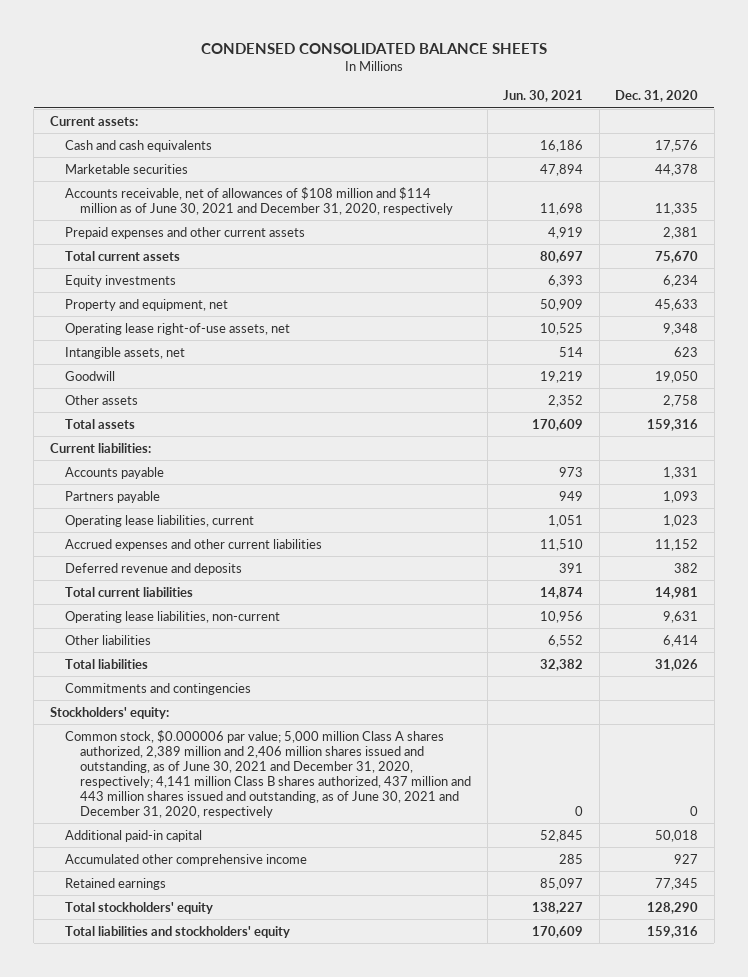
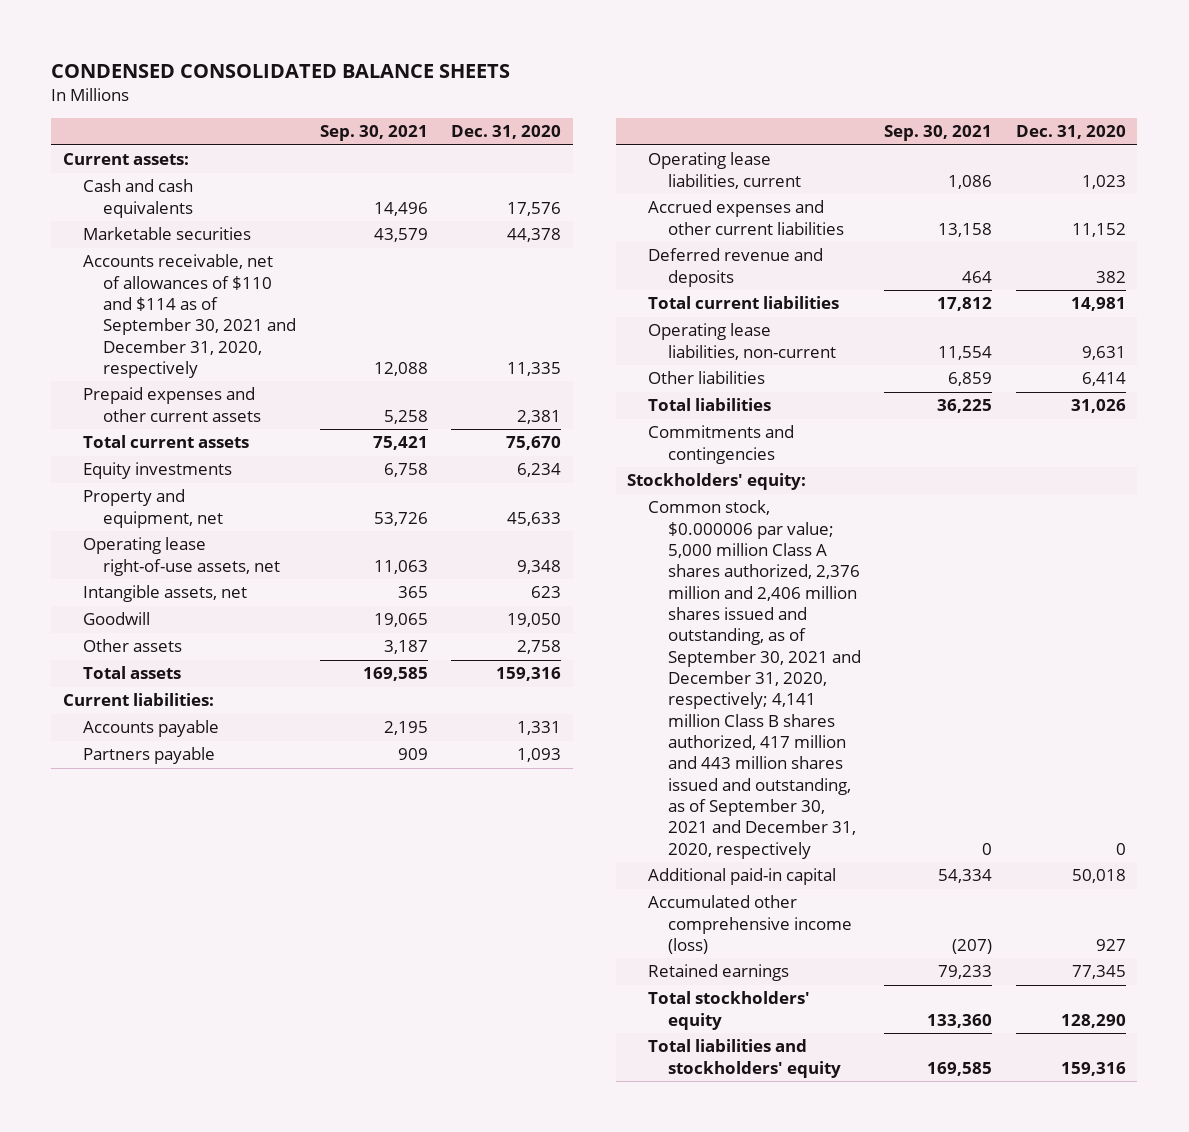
[503,90,584,103] Jun. 30, 2021 -> none
none -> [319,125,428,142] Sep. 30, 2021
[64,186,454,215] Accounts receivable, net of allowances of $108 million and $114 million as of June 30, 2021 and December 31, 2020, respectively -> [83,254,297,379] Accounts receivable, net of allowances of $110 and $114 as of September 30, 2021 and December 31, 2020, respectively
[64,729,472,818] Common stock, $0.000006 par value; 5,000 million Class A shares authorized, 2,389 million and 2,406 million shares issued and outstanding, as of June 30, 2021 and December 31, 2020, respectively; 4,141 million Class B shares authorized, 437 million and 443 million shares issued and outstanding, as of June 30, 2021 and December 31, 2020, respectively -> [647,500,861,859] Common stock, $0.000006 par value; 5,000 million Class A shares authorized, 2,376 million and 2,406 million shares issued and outstanding, as of September 30, 2021 and December 31, 2020, respectively; 4,141 million Class B shares authorized, 417 million and 443 million shares issued and outstanding, as of September 30, 2021 and December 31, 2020, respectively
[64,853,307,866] Accumulated other comprehensive income -> [647,895,852,955] Accumulated other comprehensive income (loss)

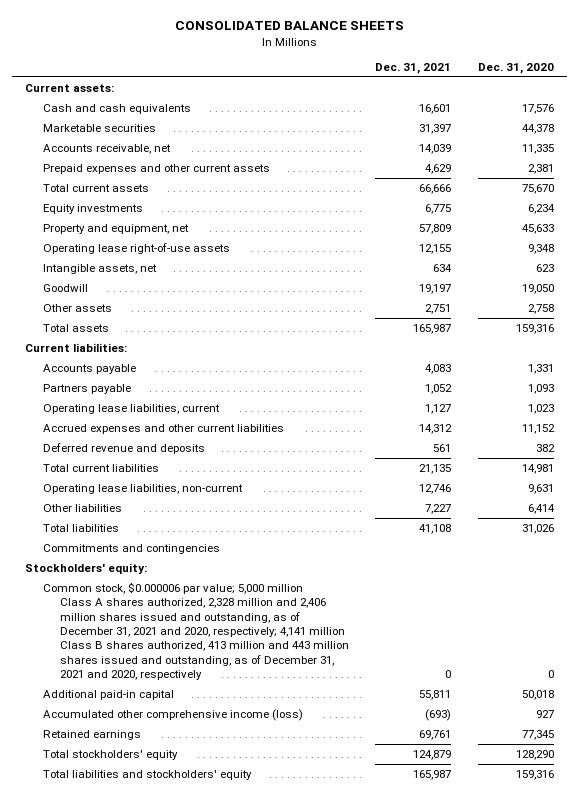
[51,63,511,78] CONDENSED CONSOLIDATED BALANCE SHEETS -> [174,21,404,31] CONSOLIDATED BALANCE SHEETS
[319,125,428,142] Sep. 30, 2021 -> none
none -> [375,63,452,75] Dec. 31, 2021
[83,254,297,379] Accounts receivable, net of allowances of $110 and $114 as of September 30, 2021 and December 31, 2020, respectively -> [42,143,171,154] Accounts receivable, net
[83,537,281,576] Operating lease right-of-use assets, net -> [42,242,230,254] Operating lease right-of-use assets
[647,500,861,859] Common stock, $0.000006 par value; 5,000 million Class A shares authorized, 2,376 million and 2,406 million shares issued and outstanding, as of September 30, 2021 and December 31, 2020, respectively; 4,141 million Class B shares authorized, 417 million and 443 million shares issued and outstanding, as of September 30, 2021 and December 31, 2020, respectively -> [42,581,349,681] Common stock, $0.000006 par value; 5,000 million Class A shares authorized, 2,328 million and 2,406 million shares issued and outstanding, as of December 31, 2021 and 2020, respectively; 4,141 million Class B shares authorized, 413 million and 443 million shares issued and outstanding, as of December 31, 2021 and 2020, respectively

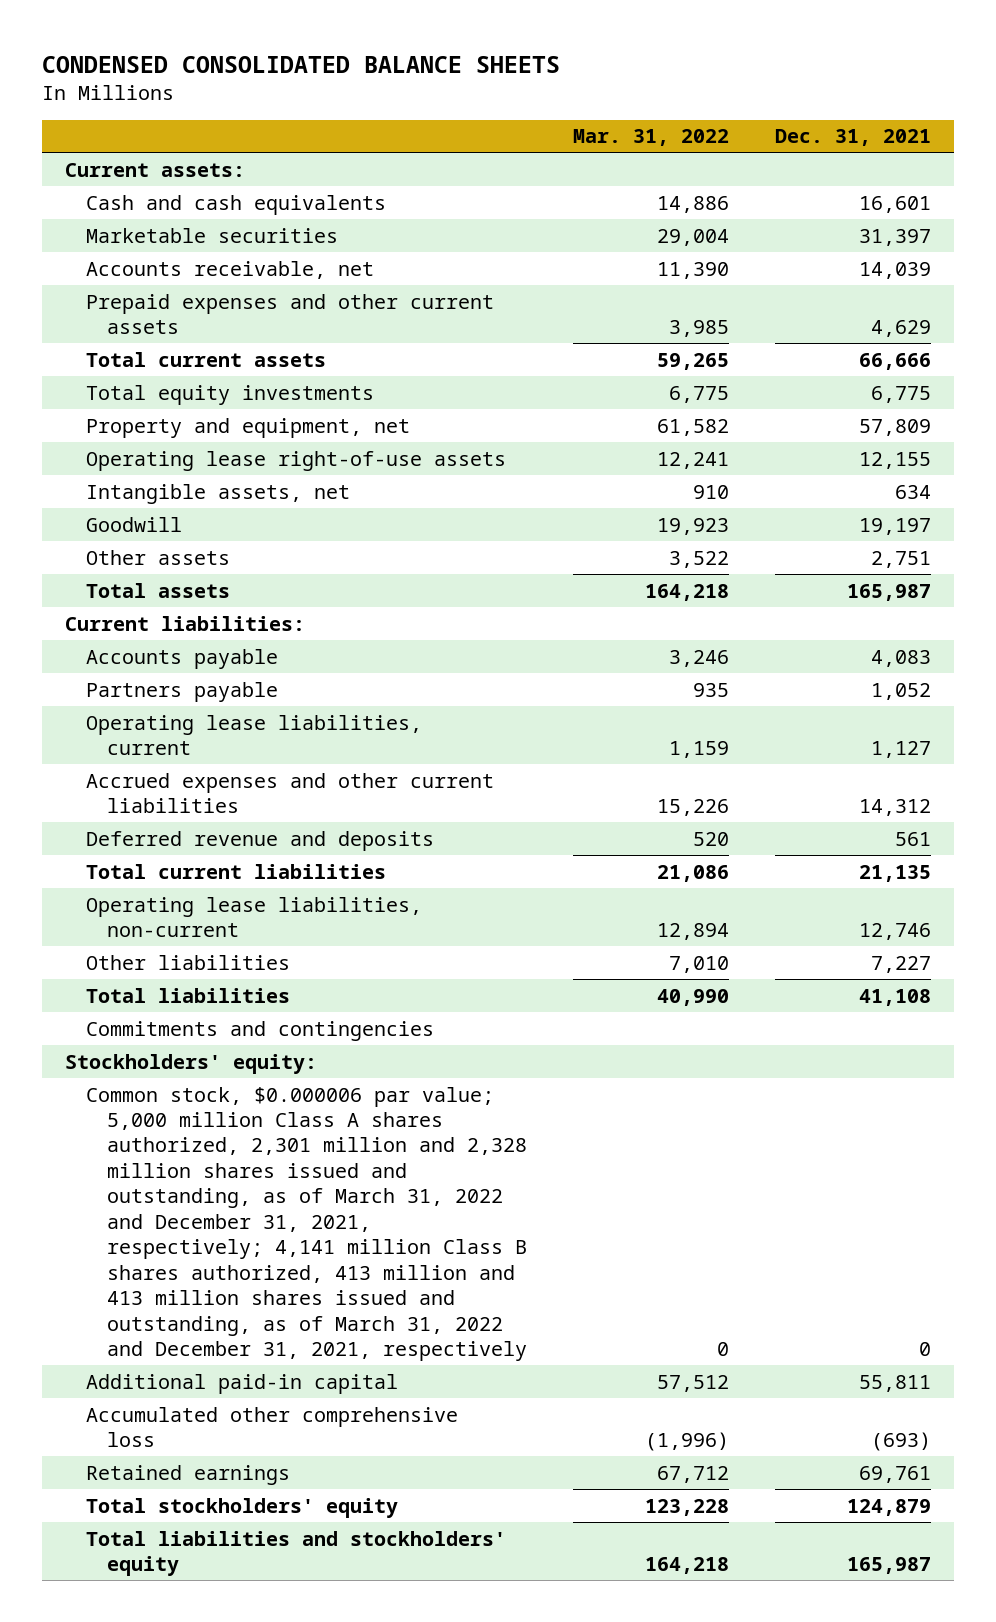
[174,21,404,31] CONSOLIDATED BALANCE SHEETS -> [41,55,560,73] CONDENSED CONSOLIDATED BALANCE SHEETS
[478,63,555,75] Dec. 31, 2020 -> none
none -> [572,129,729,147] Mar. 31, 2022
[42,203,143,214] Equity investments -> [85,384,374,405] Total equity investments
[42,581,349,681] Common stock, $0.000006 par value; 5,000 million Class A shares authorized, 2,328 million and 2,406 million shares issued and outstanding, as of December 31, 2021 and 2020, respectively; 4,141 million Class B shares authorized, 413 million and 443 million shares issued and outstanding, as of December 31, 2021 and 2020, respectively -> [85,1086,527,1362] Common stock, $0.000006 par value; 5,000 million Class A shares authorized, 2,301 million and 2,328 million shares issued and outstanding, as of March 31, 2022 and December 31, 2021, respectively; 4,141 million Class B shares authorized, 413 million and 413 million shares issued and outstanding, as of March 31, 2022 and December 31, 2021, respectively
[42,708,303,721] Accumulated other comprehensive income (loss) -> [85,1406,458,1447] Accumulated other comprehensive loss

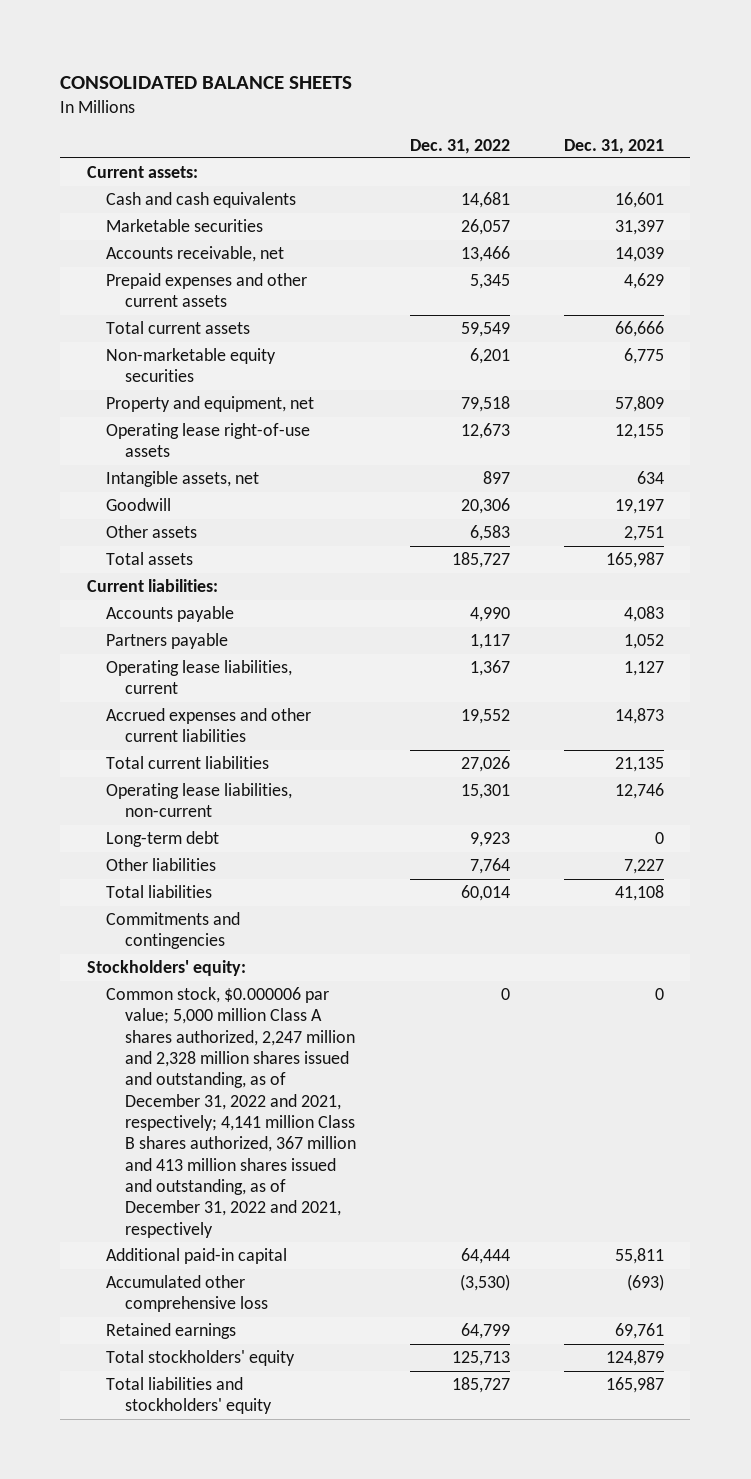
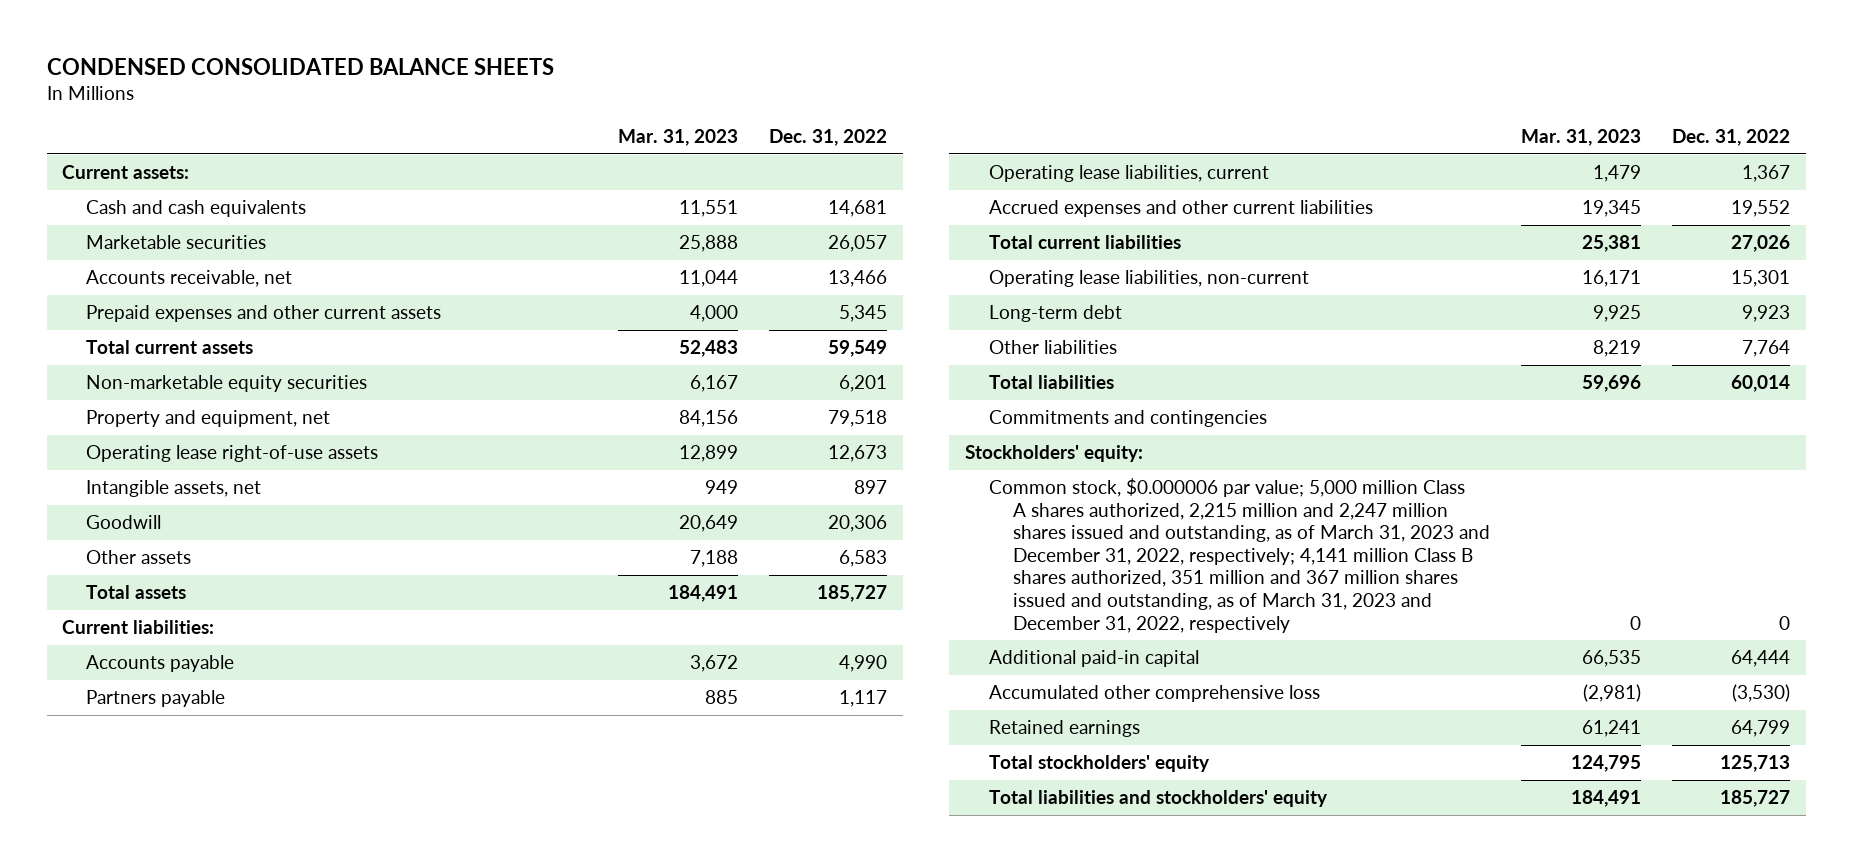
[60,75,353,89] CONSOLIDATED BALANCE SHEETS -> [46,58,554,76] CONDENSED CONSOLIDATED BALANCE SHEETS
[563,138,664,154] Dec. 31, 2021 -> none
none -> [618,129,739,147] Mar. 31, 2023
[106,987,356,1238] Common stock, $0.000006 par value; 5,000 million Class A shares authorized, 2,247 million and 2,328 million shares issued and outstanding, as of December 31, 2022 and 2021, respectively; 4,141 million Class B shares authorized, 367 million and 413 million shares issued and outstanding, as of December 31, 2022 and 2021, respectively -> [988,478,1490,633] Common stock, $0.000006 par value; 5,000 million Class A shares authorized, 2,215 million and 2,247 million shares issued and outstanding, as of March 31, 2023 and December 31, 2022, respectively; 4,141 million Class B shares authorized, 351 million and 367 million shares issued and outstanding, as of March 31, 2023 and December 31, 2022, respectively

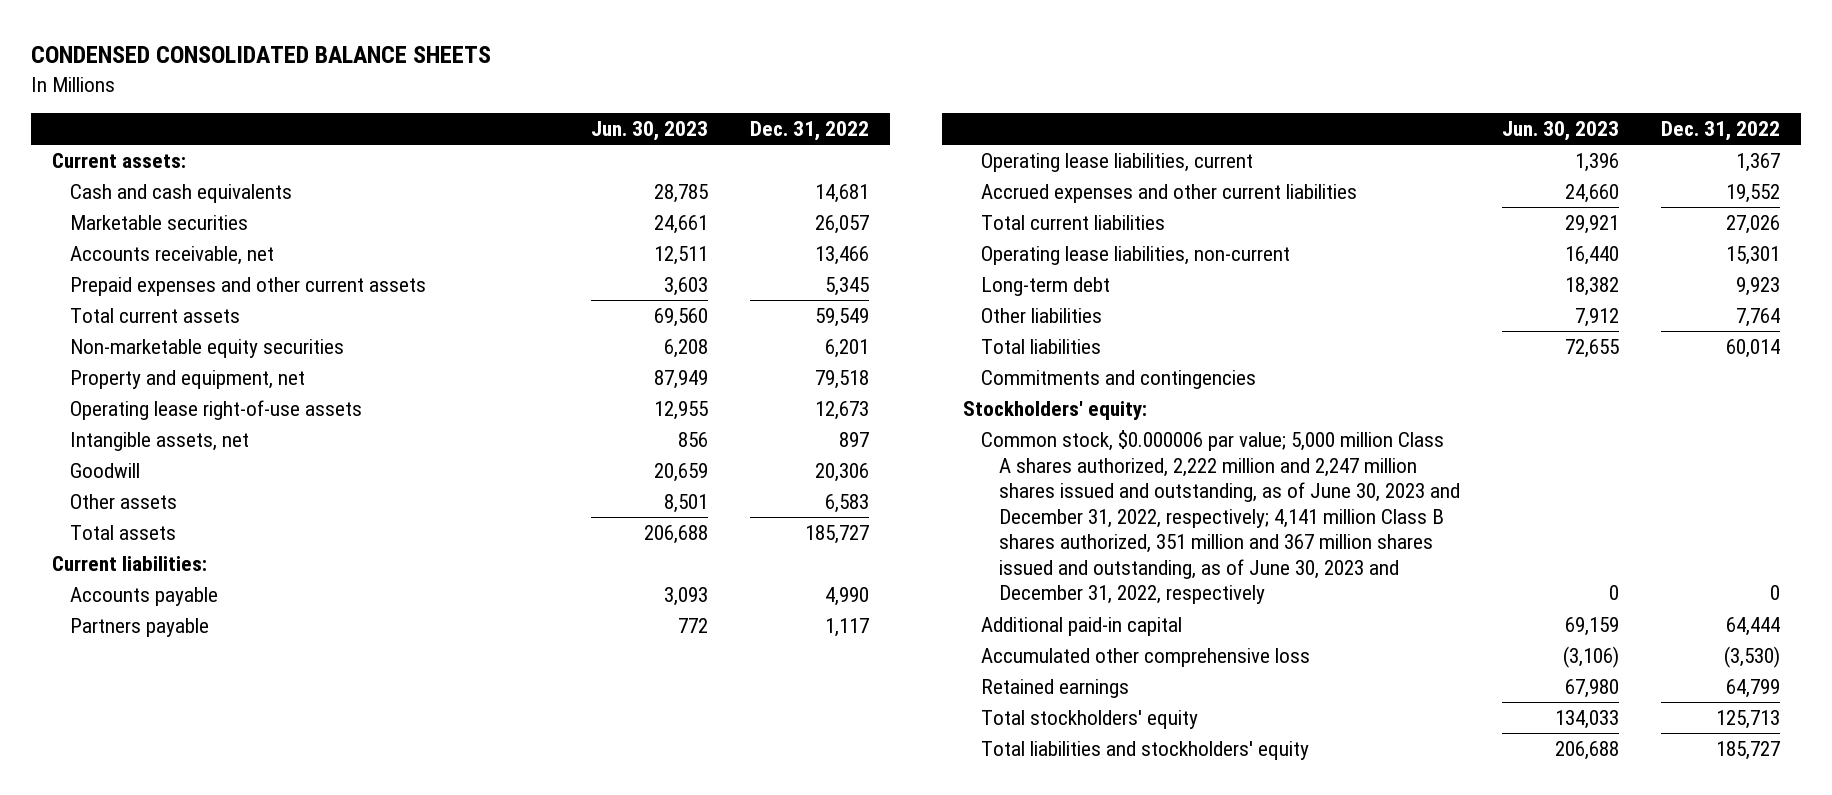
[618,129,739,147] Mar. 31, 2023 -> none
none -> [590,120,708,141] Jun. 30, 2023
[988,478,1490,633] Common stock, $0.000006 par value; 5,000 million Class A shares authorized, 2,215 million and 2,247 million shares issued and outstanding, as of March 31, 2023 and December 31, 2022, respectively; 4,141 million Class B shares authorized, 351 million and 367 million shares issued and outstanding, as of March 31, 2023 and December 31, 2022, respectively -> [981,430,1461,605] Common stock, $0.000006 par value; 5,000 million Class A shares authorized, 2,222 million and 2,247 million shares issued and outstanding, as of June 30, 2023 and December 31, 2022, respectively; 4,141 million Class B shares authorized, 351 million and 367 million shares issued and outstanding, as of June 30, 2023 and December 31, 2022, respectively

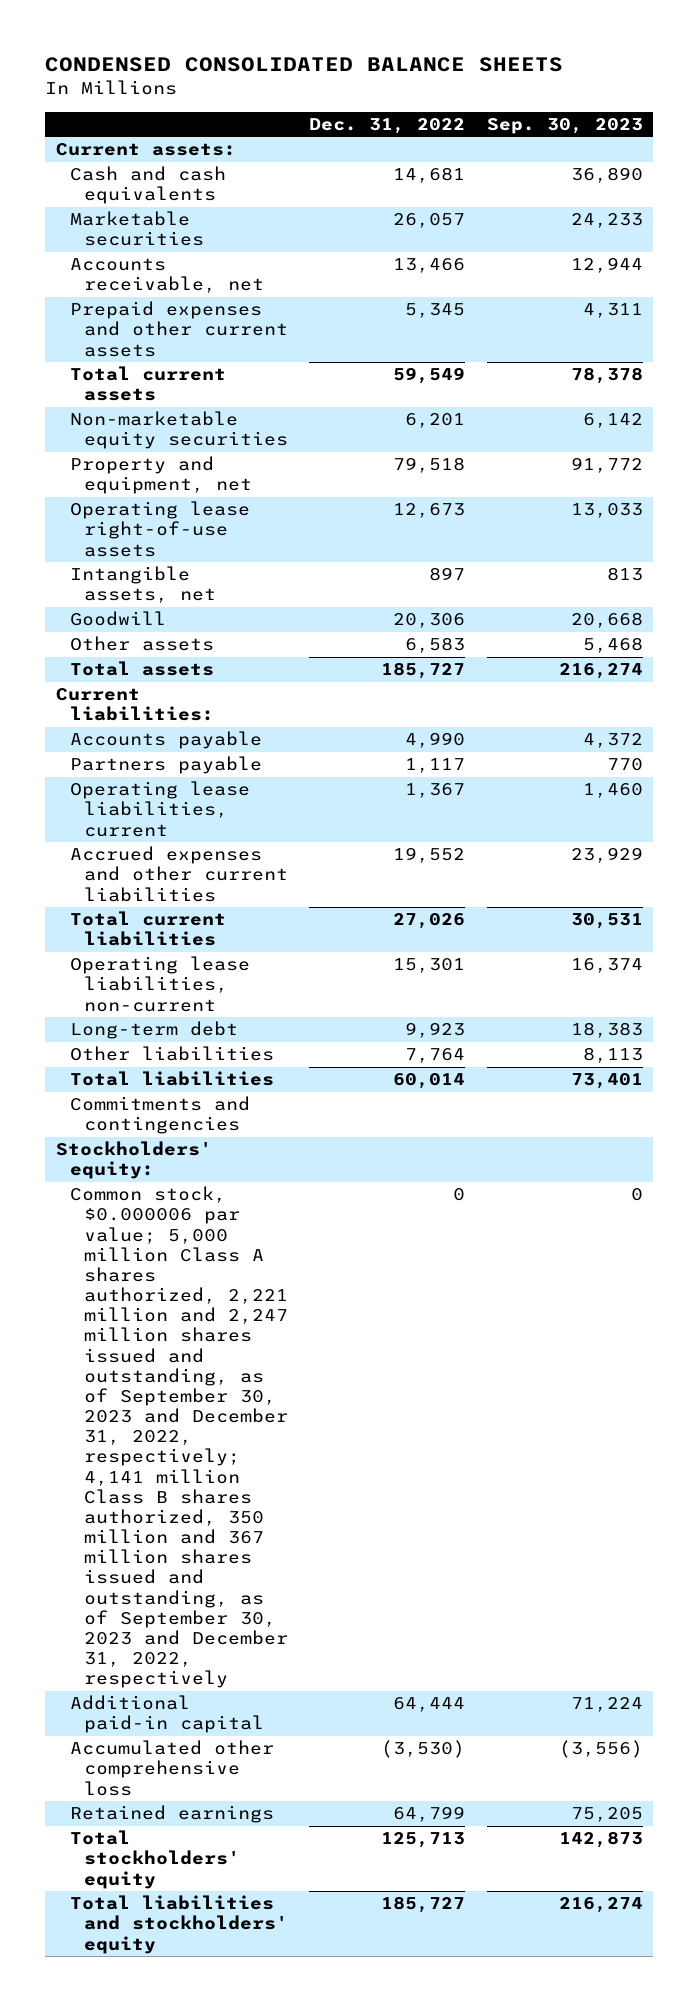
[590,120,708,141] Jun. 30, 2023 -> none
none -> [486,117,643,134] Sep. 30, 2023
[981,430,1461,605] Common stock, $0.000006 par value; 5,000 million Class A shares authorized, 2,222 million and 2,247 million shares issued and outstanding, as of June 30, 2023 and December 31, 2022, respectively; 4,141 million Class B shares authorized, 351 million and 367 million shares issued and outstanding, as of June 30, 2023 and December 31, 2022, respectively -> [69,1186,288,1689] Common stock, $0.000006 par value; 5,000 million Class A shares authorized, 2,221 million and 2,247 million shares issued and outstanding, as of September 30, 2023 and December 31, 2022, respectively; 4,141 million Class B shares authorized, 350 million and 367 million shares issued and outstanding, as of September 30, 2023 and December 31, 2022, respectively

